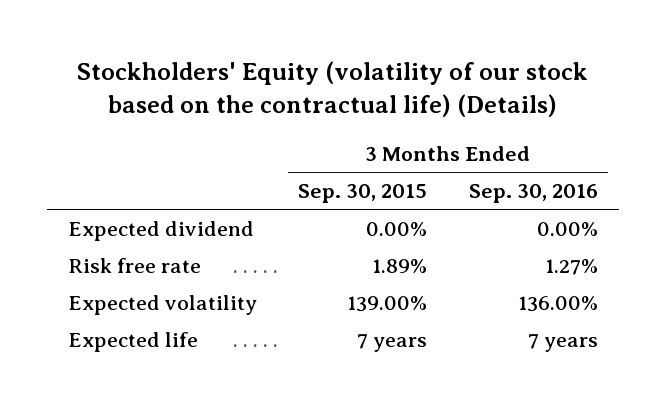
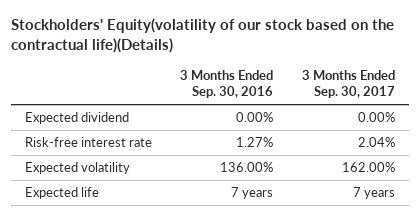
[76,61,588,118] Stockholders' Equity (volatility of our stock based on the contractual life) (Details) -> [10,18,394,53] Stockholders' Equity(volatility of our stock based on the contractual life)(Details)
[298,184,428,204] Sep. 30, 2015 -> none
none -> [302,69,396,99] 3 Months Ended Sep. 30, 2017
[67,258,201,274] Risk free rate -> [24,137,152,148] Risk-free interest rate

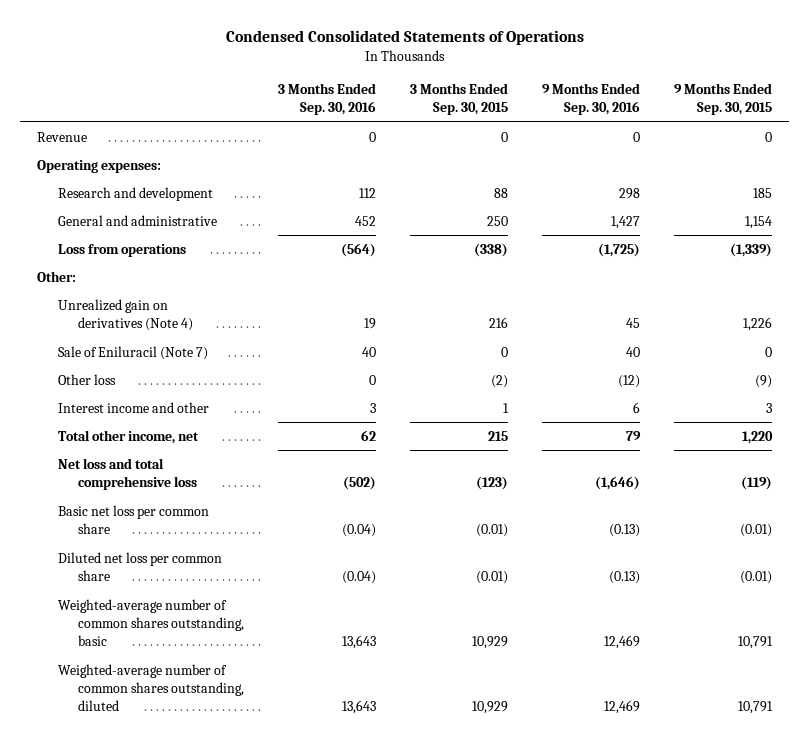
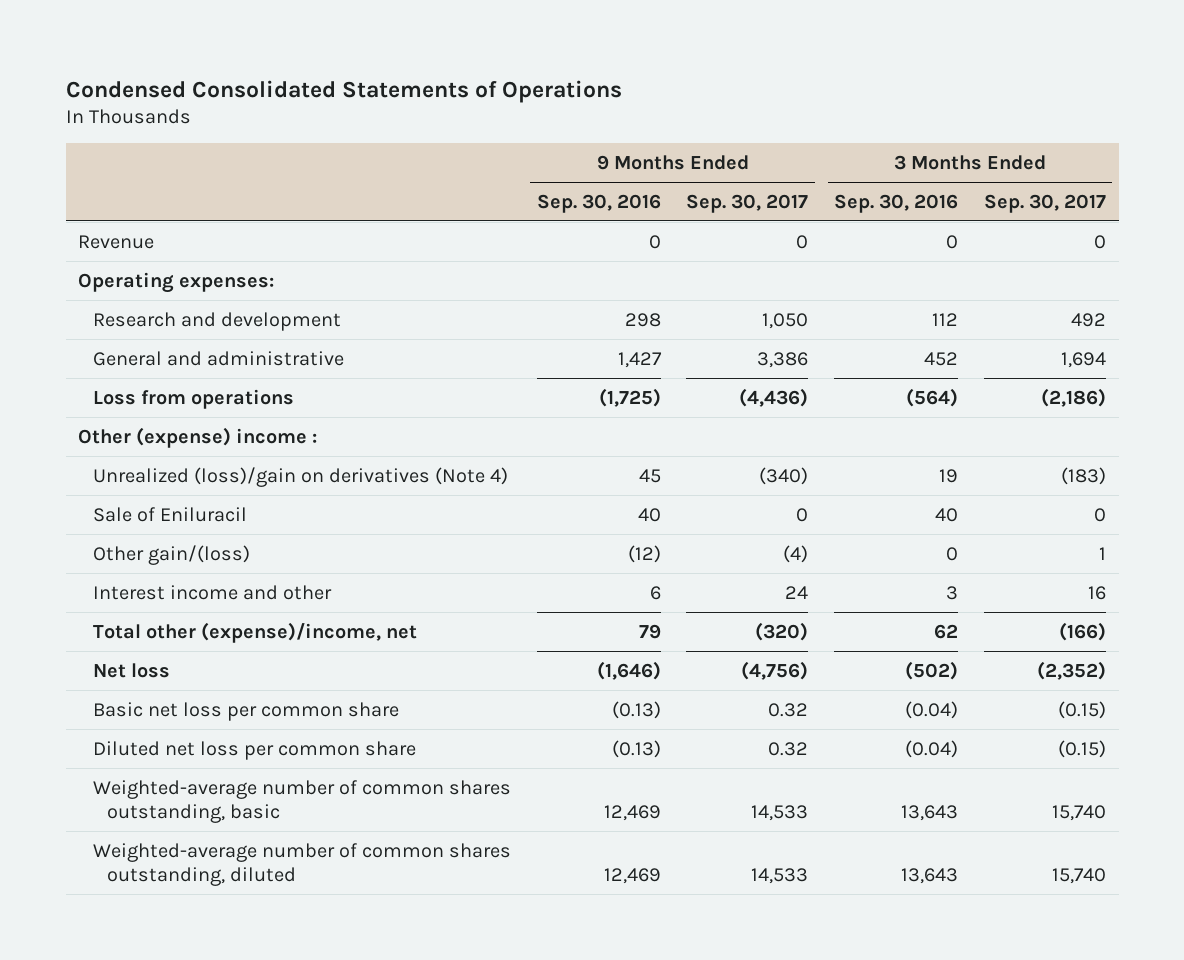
[410,83,509,116] 3 Months Ended Sep. 30, 2015 -> none
[674,83,773,116] 9 Months Ended Sep. 30, 2015 -> none
none -> [686,193,809,213] Sep. 30, 2017
none -> [983,193,1106,213] Sep. 30, 2017
[37,270,77,282] Other: -> [78,426,318,448] Other (expense) income :
[57,298,194,332] Unrealized gain on derivatives (Note 4) -> [92,466,508,487] Unrealized (loss)/gain on derivatives (Note 4)
[57,345,208,360] Sale of Eniluracil (Note 7) -> [92,506,247,522] Sale of Eniluracil
[57,373,116,385] Other loss -> [92,544,250,565] Other gain/(loss)
[57,429,199,444] Total other income, net -> [92,621,417,643] Total other (expense)/income, net
[57,457,198,491] Net loss and total comprehensive loss -> [92,662,170,678] Net loss

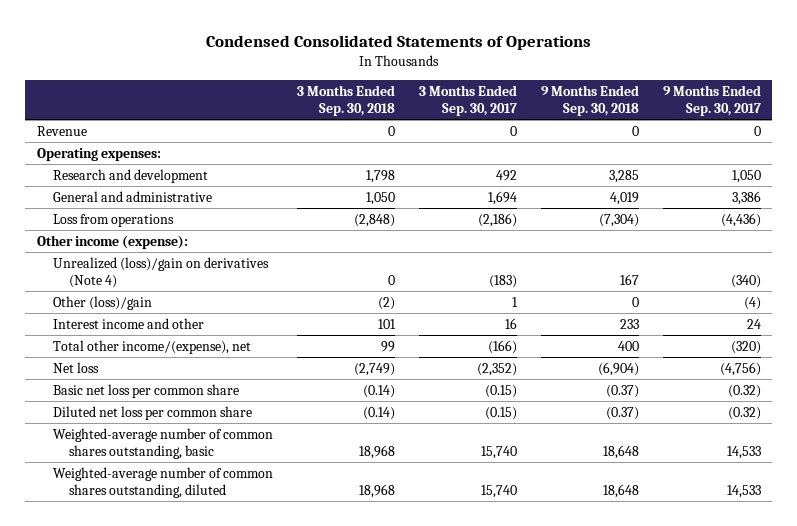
[536,193,661,213] Sep. 30, 2016 -> none
[834,193,959,213] Sep. 30, 2016 -> none
none -> [297,85,396,117] 3 Months Ended Sep. 30, 2018
none -> [540,85,639,117] 9 Months Ended Sep. 30, 2018
[78,426,318,448] Other (expense) income : -> [36,234,188,249] Other income (expense):
[92,506,247,522] Sale of Eniluracil -> none
[92,544,250,565] Other gain/(loss) -> [53,295,153,310] Other (loss)/gain
[92,621,417,643] Total other (expense)/income, net -> [53,339,252,354] Total other income/(expense), net
[768,702,809,717] 0.32 -> [727,384,761,398] (0.32)
[768,741,809,756] 0.32 -> [727,406,761,420] (0.32)

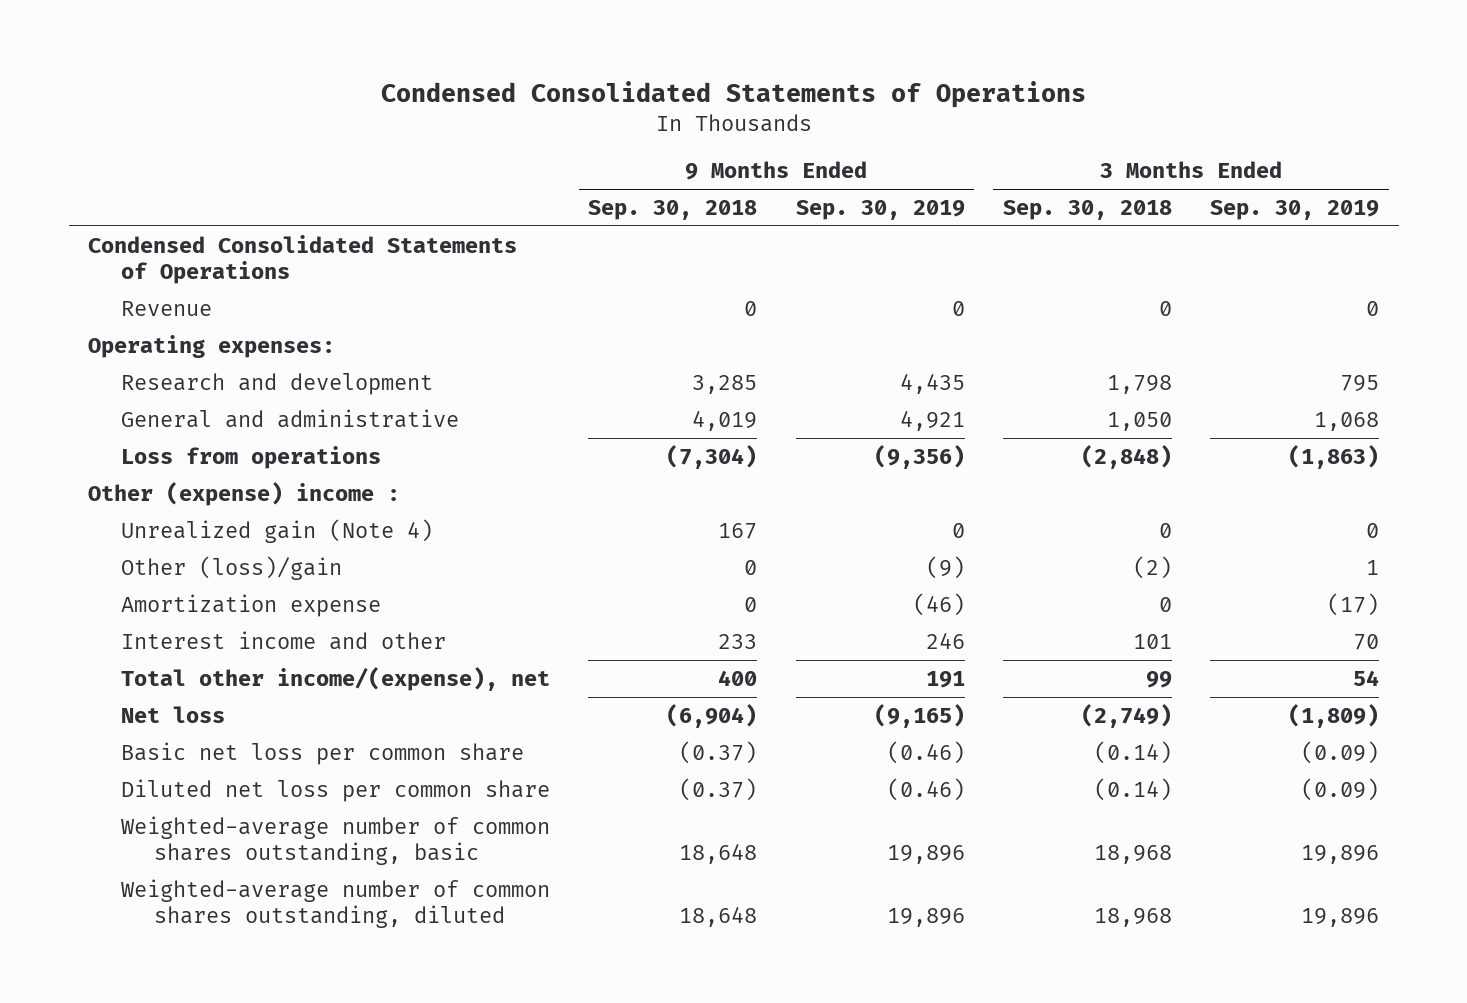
[418,85,517,117] 3 Months Ended Sep. 30, 2017 -> none
[662,85,761,117] 9 Months Ended Sep. 30, 2017 -> none
none -> [795,199,965,220] Sep. 30, 2019
none -> [1210,199,1380,220] Sep. 30, 2019
none -> [87,234,517,285] Condensed Consolidated Statements of Operations
[36,234,188,249] Other income (expense): -> [87,481,400,506] Other (expense) income :
[53,256,270,288] Unrealized (loss)/gain on derivatives (Note 4) -> [120,518,433,543] Unrealized gain (Note 4)
none -> [120,593,381,617] Amortization expense

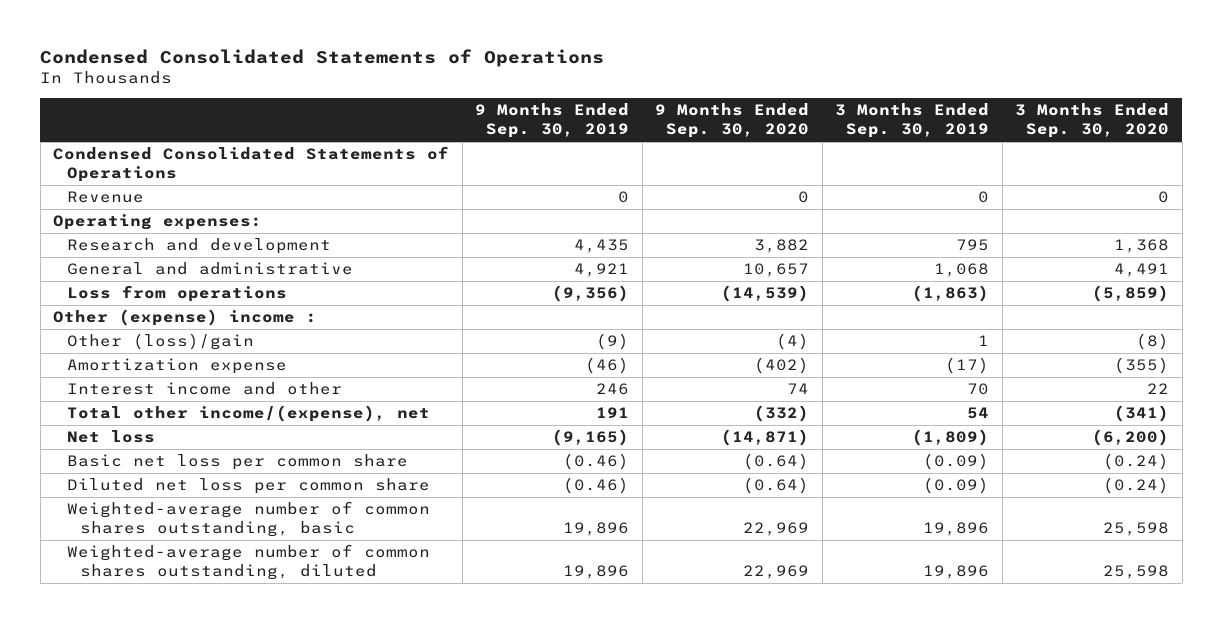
[588,199,758,220] Sep. 30, 2018 -> none
[1002,199,1172,220] Sep. 30, 2018 -> none
none -> [655,103,810,139] 9 Months Ended Sep. 30, 2020
none -> [1015,103,1170,139] 3 Months Ended Sep. 30, 2020
[120,518,433,543] Unrealized gain (Note 4) -> none

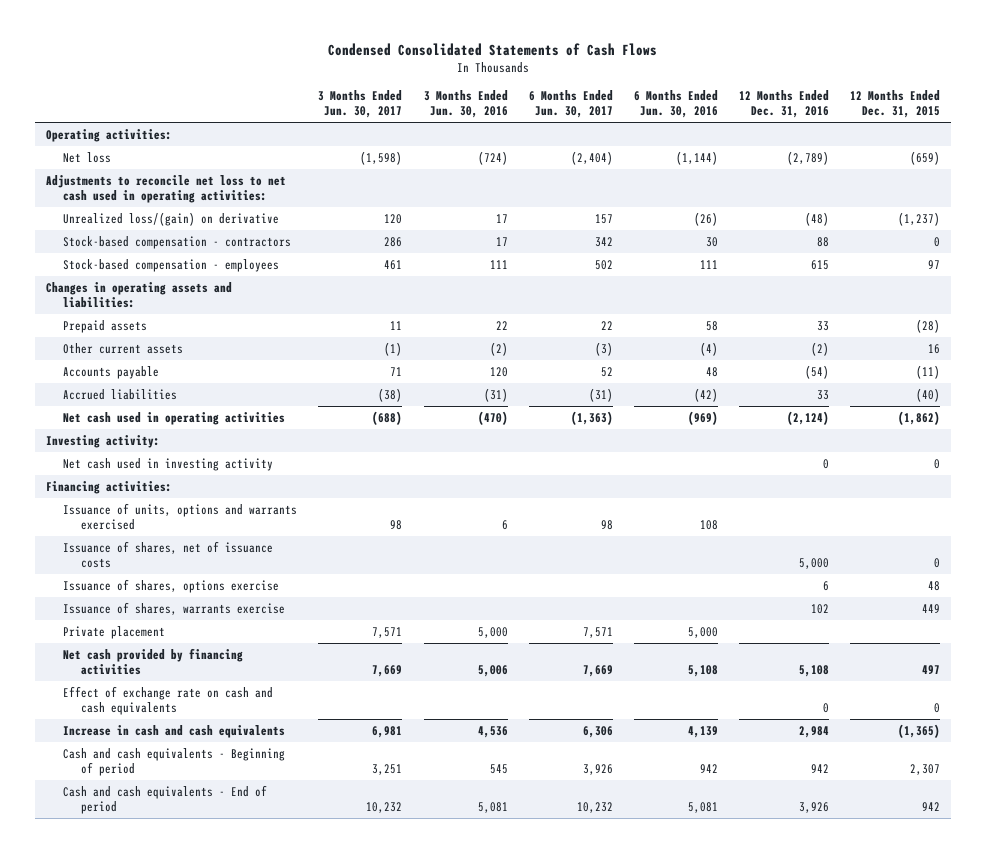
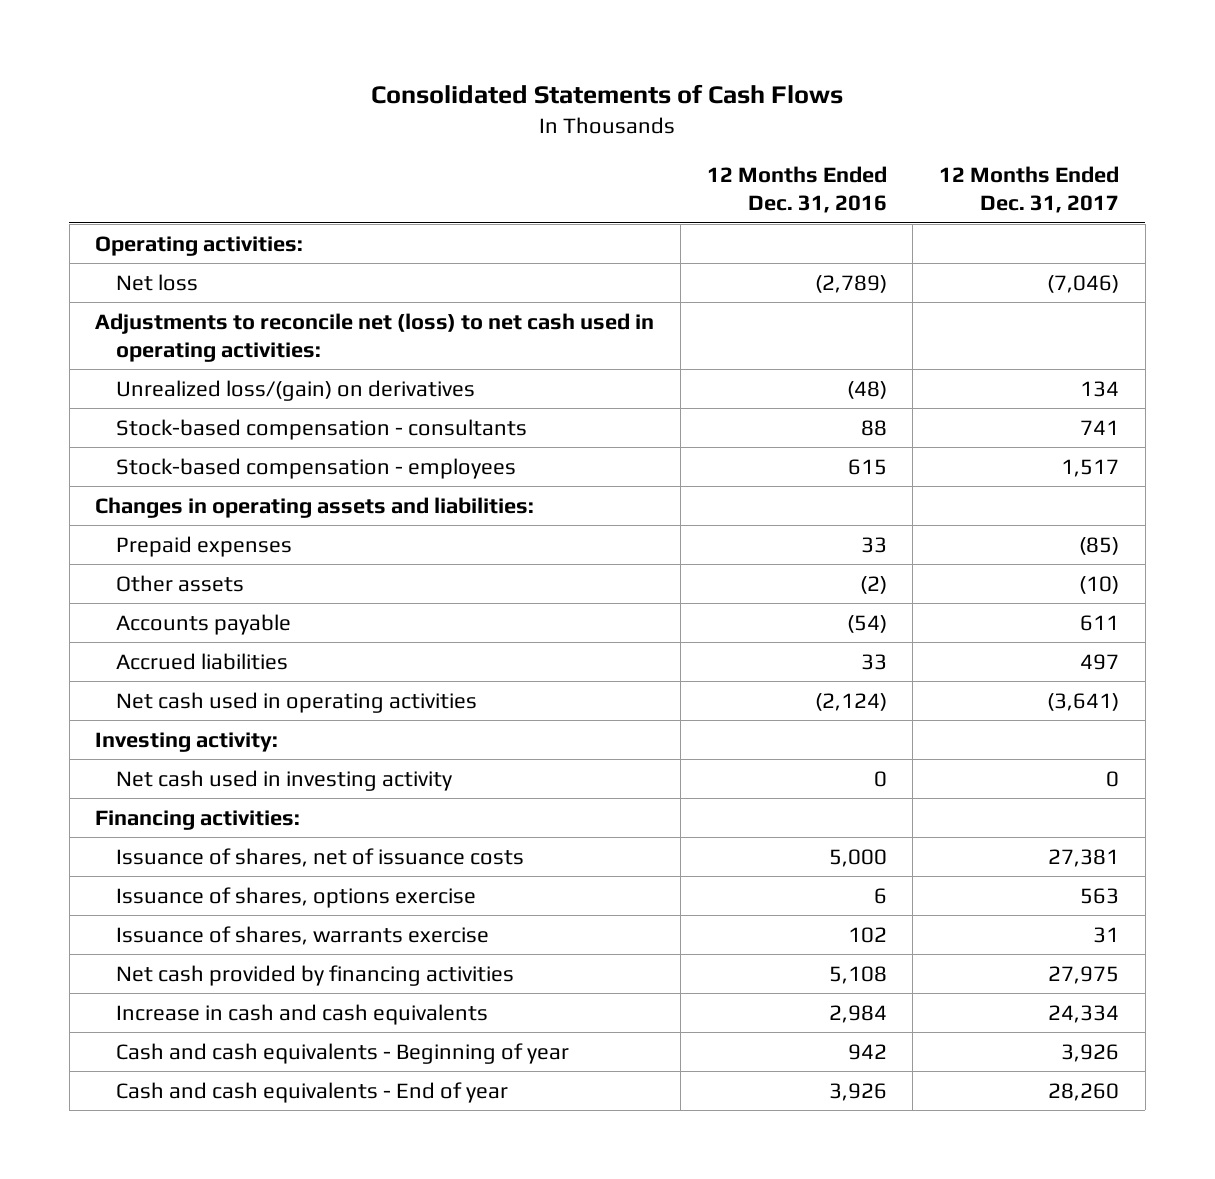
[328,42,658,56] Condensed Consolidated Statements of Cash Flows -> [371,84,844,105] Consolidated Statements of Cash Flows
[318,90,403,118] 3 Months Ended Jun. 30, 2017 -> none
[423,90,508,118] 3 Months Ended Jun. 30, 2016 -> none
[528,90,613,118] 6 Months Ended Jun. 30, 2017 -> none
[633,90,718,118] 6 Months Ended Jun. 30, 2016 -> none
[850,90,941,118] 12 Months Ended Dec. 31, 2015 -> none
none -> [939,165,1120,214] 12 Months Ended Dec. 31, 2017
[46,175,287,203] Adjustments to reconcile net loss to net cash used in operating activities: -> [95,312,655,363] Adjustments to reconcile net (loss) to net cash used in operating activities:
[63,212,280,227] Unrealized loss/(gain) on derivative -> [116,379,476,401] Unrealized loss/(gain) on derivatives
[63,236,292,250] Stock-based compensation - contractors -> [116,418,528,440] Stock-based compensation - consultants
[63,320,148,334] Prepaid assets -> [116,535,293,557] Prepaid expenses
[63,343,184,355] Other current assets -> [116,574,245,592] Other assets
[63,503,298,530] Issuance of units, options and warrants exercised -> none
[63,626,166,640] Private placement -> none
[63,686,274,715] Effect of exchange rate on cash and cash equivalents -> none
[63,748,286,776] Cash and cash equivalents - Beginning of period -> [116,1042,570,1064] Cash and cash equivalents - Beginning of year
[63,785,268,814] Cash and cash equivalents - End of period -> [116,1081,509,1103] Cash and cash equivalents - End of year

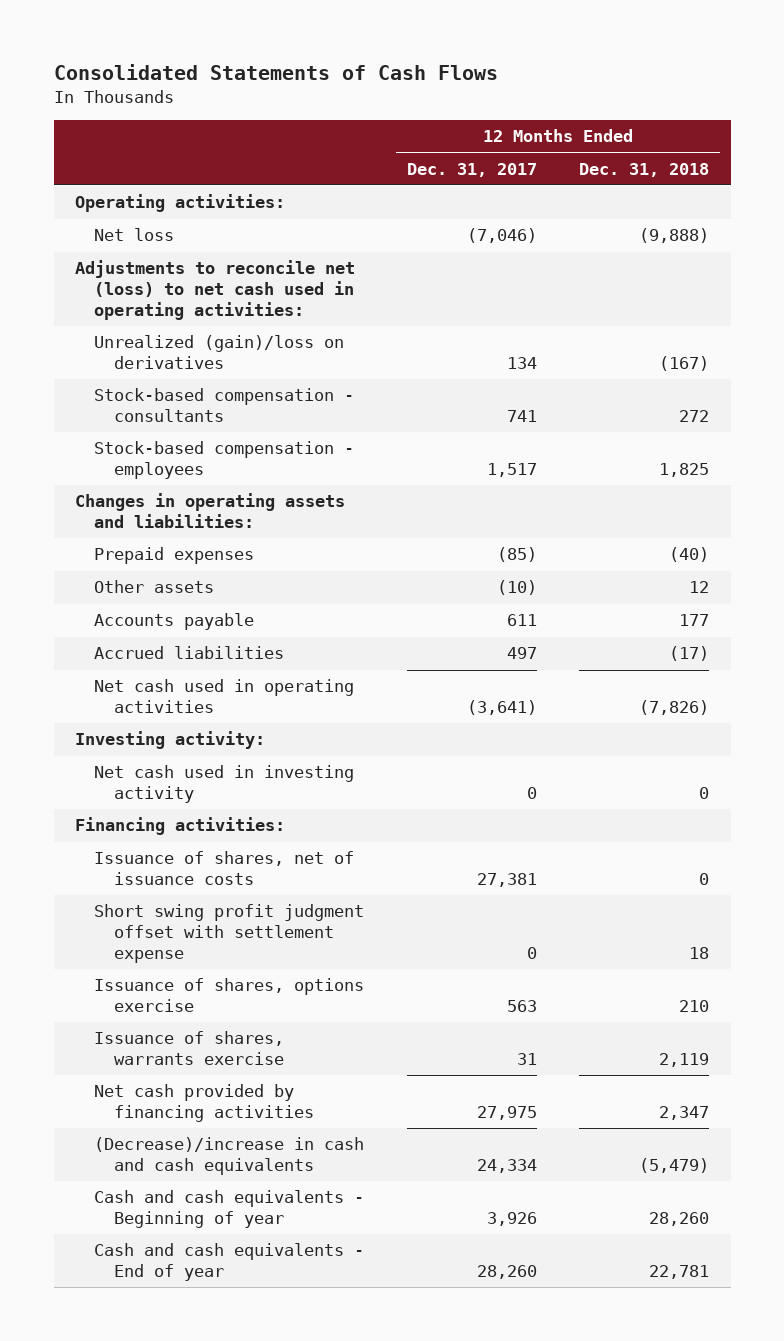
[706,165,887,214] 12 Months Ended Dec. 31, 2016 -> none
none -> [579,162,710,177] Dec. 31, 2018
[116,379,476,401] Unrealized loss/(gain) on derivatives -> [94,335,345,369] Unrealized (gain)/loss on derivatives
none -> [94,904,365,963] Short swing profit judgment offset with settlement expense
[116,1003,489,1025] Increase in cash and cash equivalents -> [94,1137,365,1175] (Decrease)/increase in cash and cash equivalents

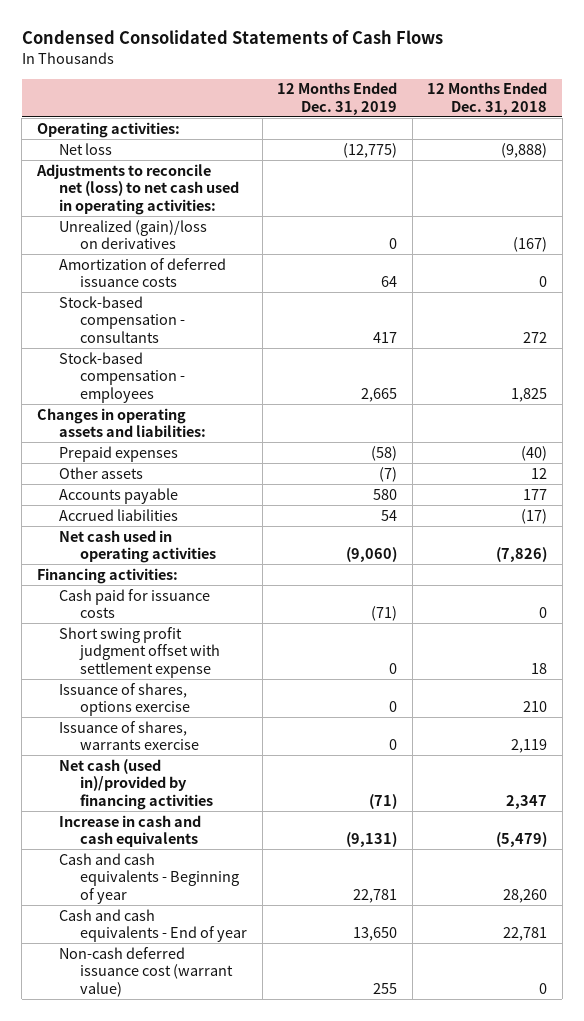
[53,64,498,81] Consolidated Statements of Cash Flows -> [21,30,443,45] Condensed Consolidated Statements of Cash Flows
[406,162,537,177] Dec. 31, 2017 -> none
none -> [277,82,398,115] 12 Months Ended Dec. 31, 2019
none -> [58,257,226,288] Amortization of deferred issuance costs
[74,731,265,750] Investing activity: -> none
[94,765,355,803] Net cash used in investing activity -> none
[94,851,355,885] Issuance of shares, net of issuance costs -> none
none -> [58,588,210,619] Cash paid for issuance costs
[94,1084,314,1122] Net cash provided by financing activities -> [58,758,214,810] Net cash (used in)/provided by financing activities
[94,1137,365,1175] (Decrease)/increase in cash and cash equivalents -> [58,814,201,848] Increase in cash and cash equivalents
none -> [58,946,234,997] Non-cash deferred issuance cost (warrant value)

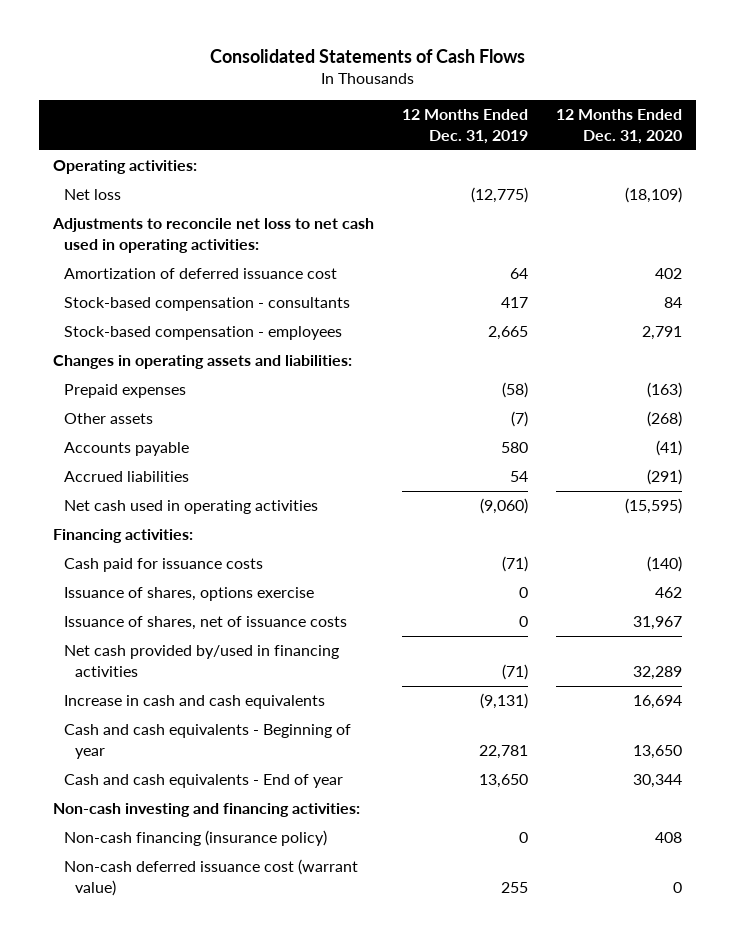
[21,30,443,45] Condensed Consolidated Statements of Cash Flows -> [209,49,525,64] Consolidated Statements of Cash Flows
[427,82,548,115] 12 Months Ended Dec. 31, 2018 -> none
none -> [556,109,683,144] 12 Months Ended Dec. 31, 2020
[58,219,207,250] Unrealized (gain)/loss on derivatives -> none
[35,163,239,215] Adjustments to reconcile net (loss) to net cash used in operating activities: -> [51,218,374,253] Adjustments to reconcile net loss to net cash used in operating activities:
[58,257,226,288] Amortization of deferred issuance costs -> [64,268,338,280] Amortization of deferred issuance cost
[58,626,221,678] Short swing profit judgment offset with settlement expense -> none
[58,720,200,751] Issuance of shares, warrants exercise -> none
none -> [64,616,348,631] Issuance of shares, net of issuance costs
[58,758,214,810] Net cash (used in)/provided by financing activities -> [64,645,340,677] Net cash provided by/used in financing activities
none -> [52,803,360,818] Non-cash investing and financing activities:
none -> [64,830,328,847] Non-cash financing (insurance policy)

